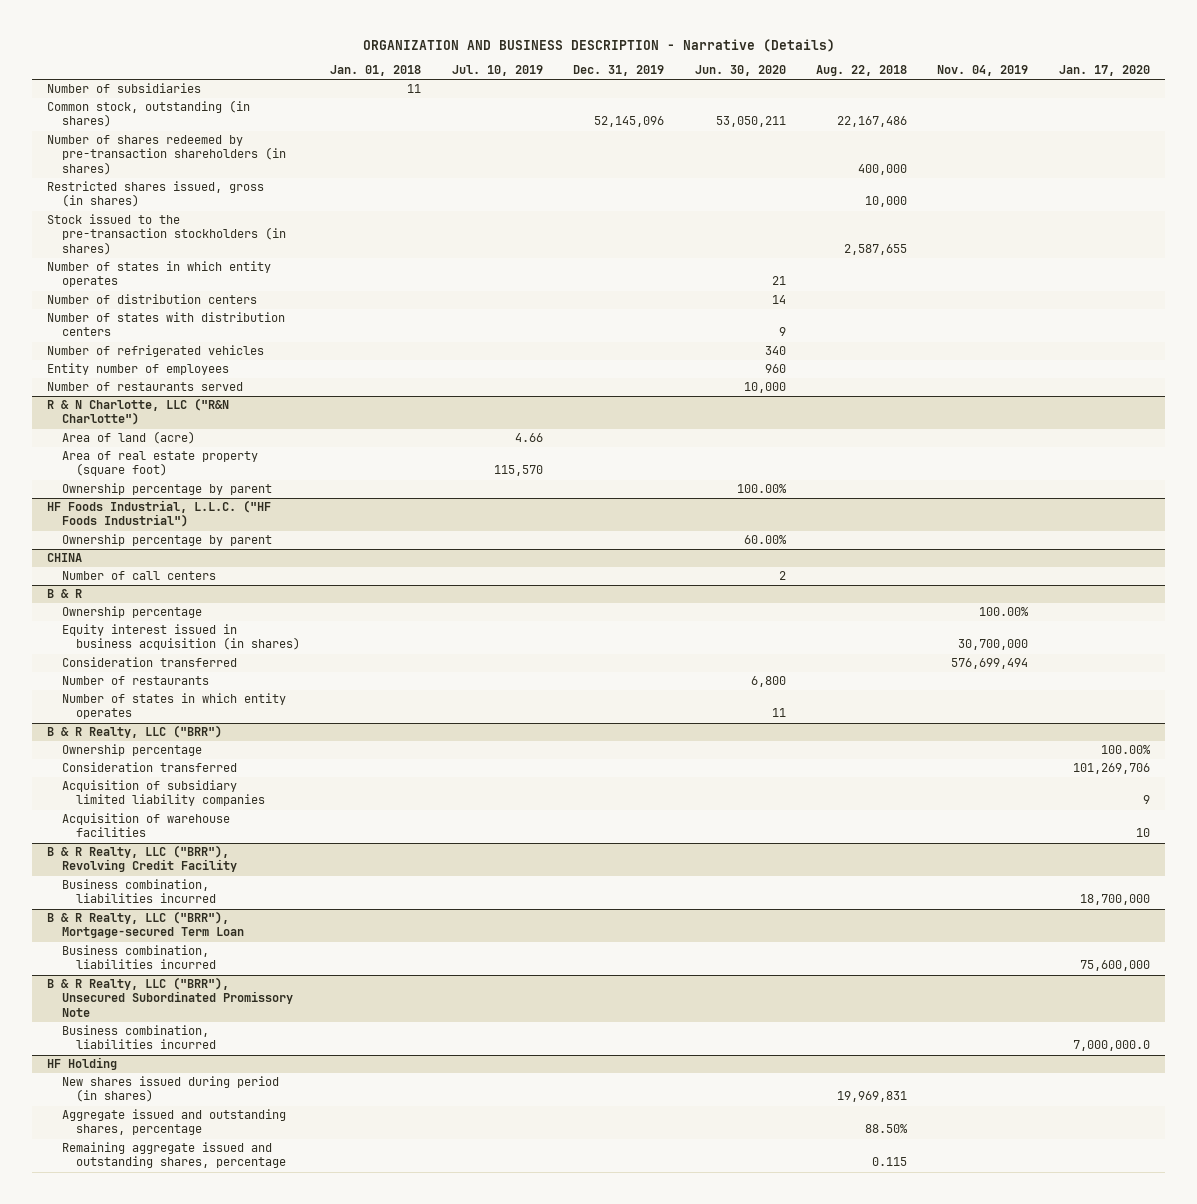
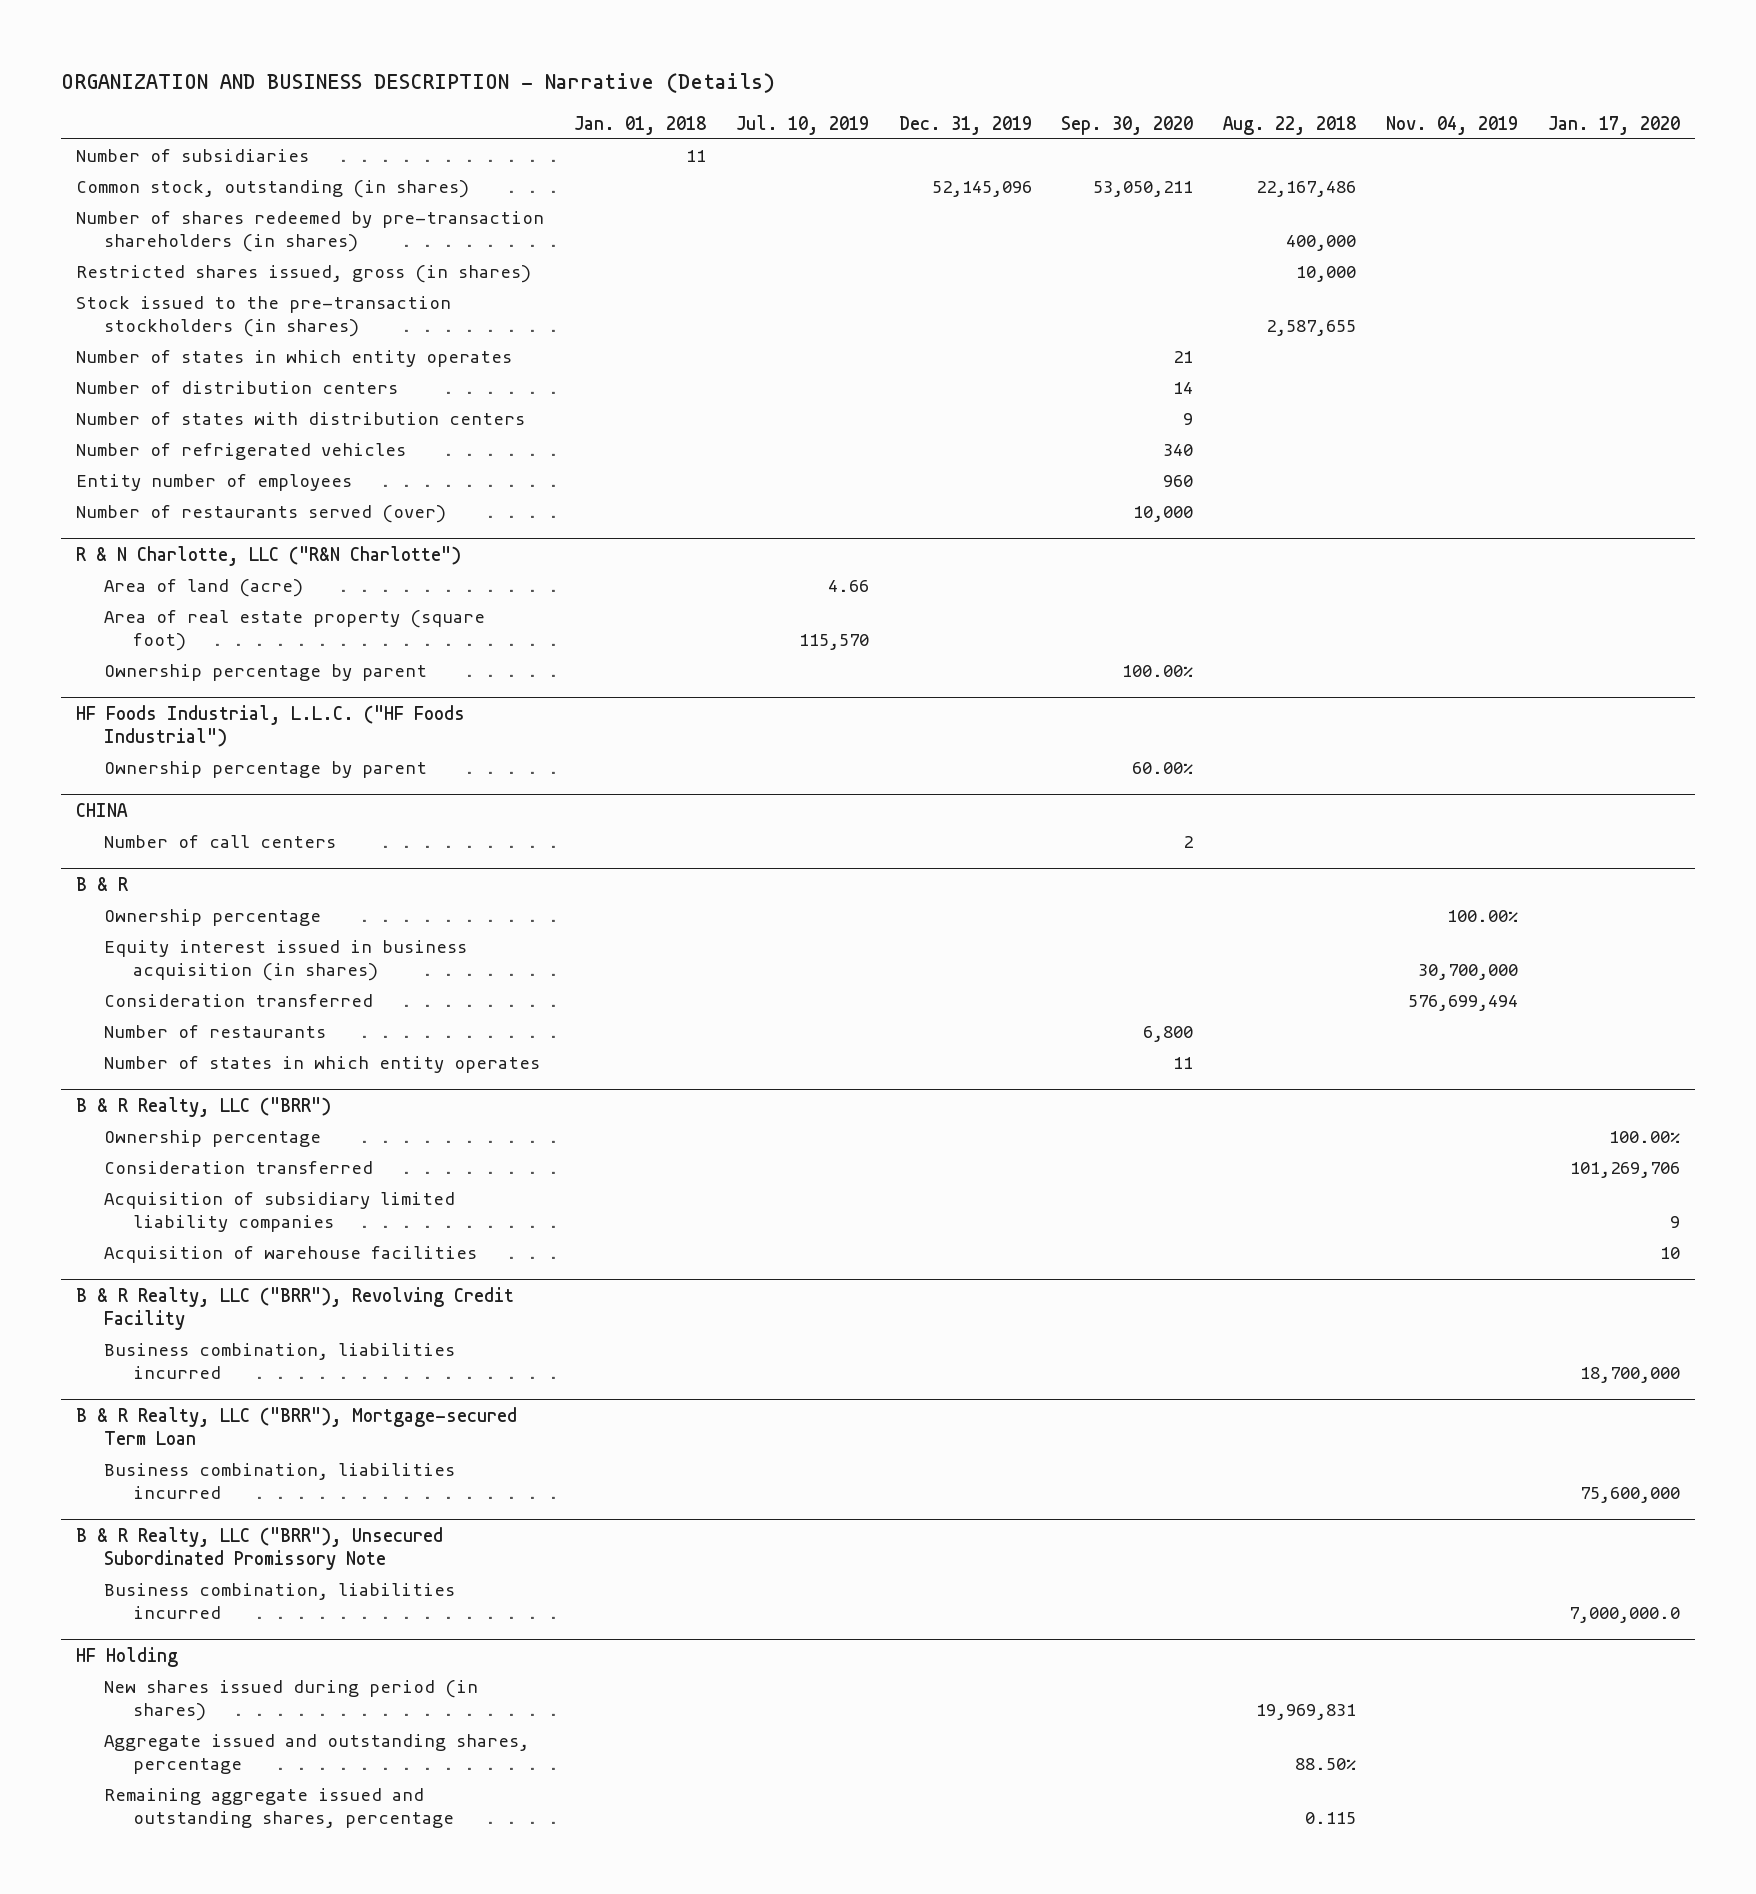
[694,65,786,77] Jun. 30, 2020 -> none
none -> [1061,115,1194,135] Sep. 30, 2020
[47,382,244,392] Number of restaurants served -> [75,504,446,523] Number of restaurants served (over)

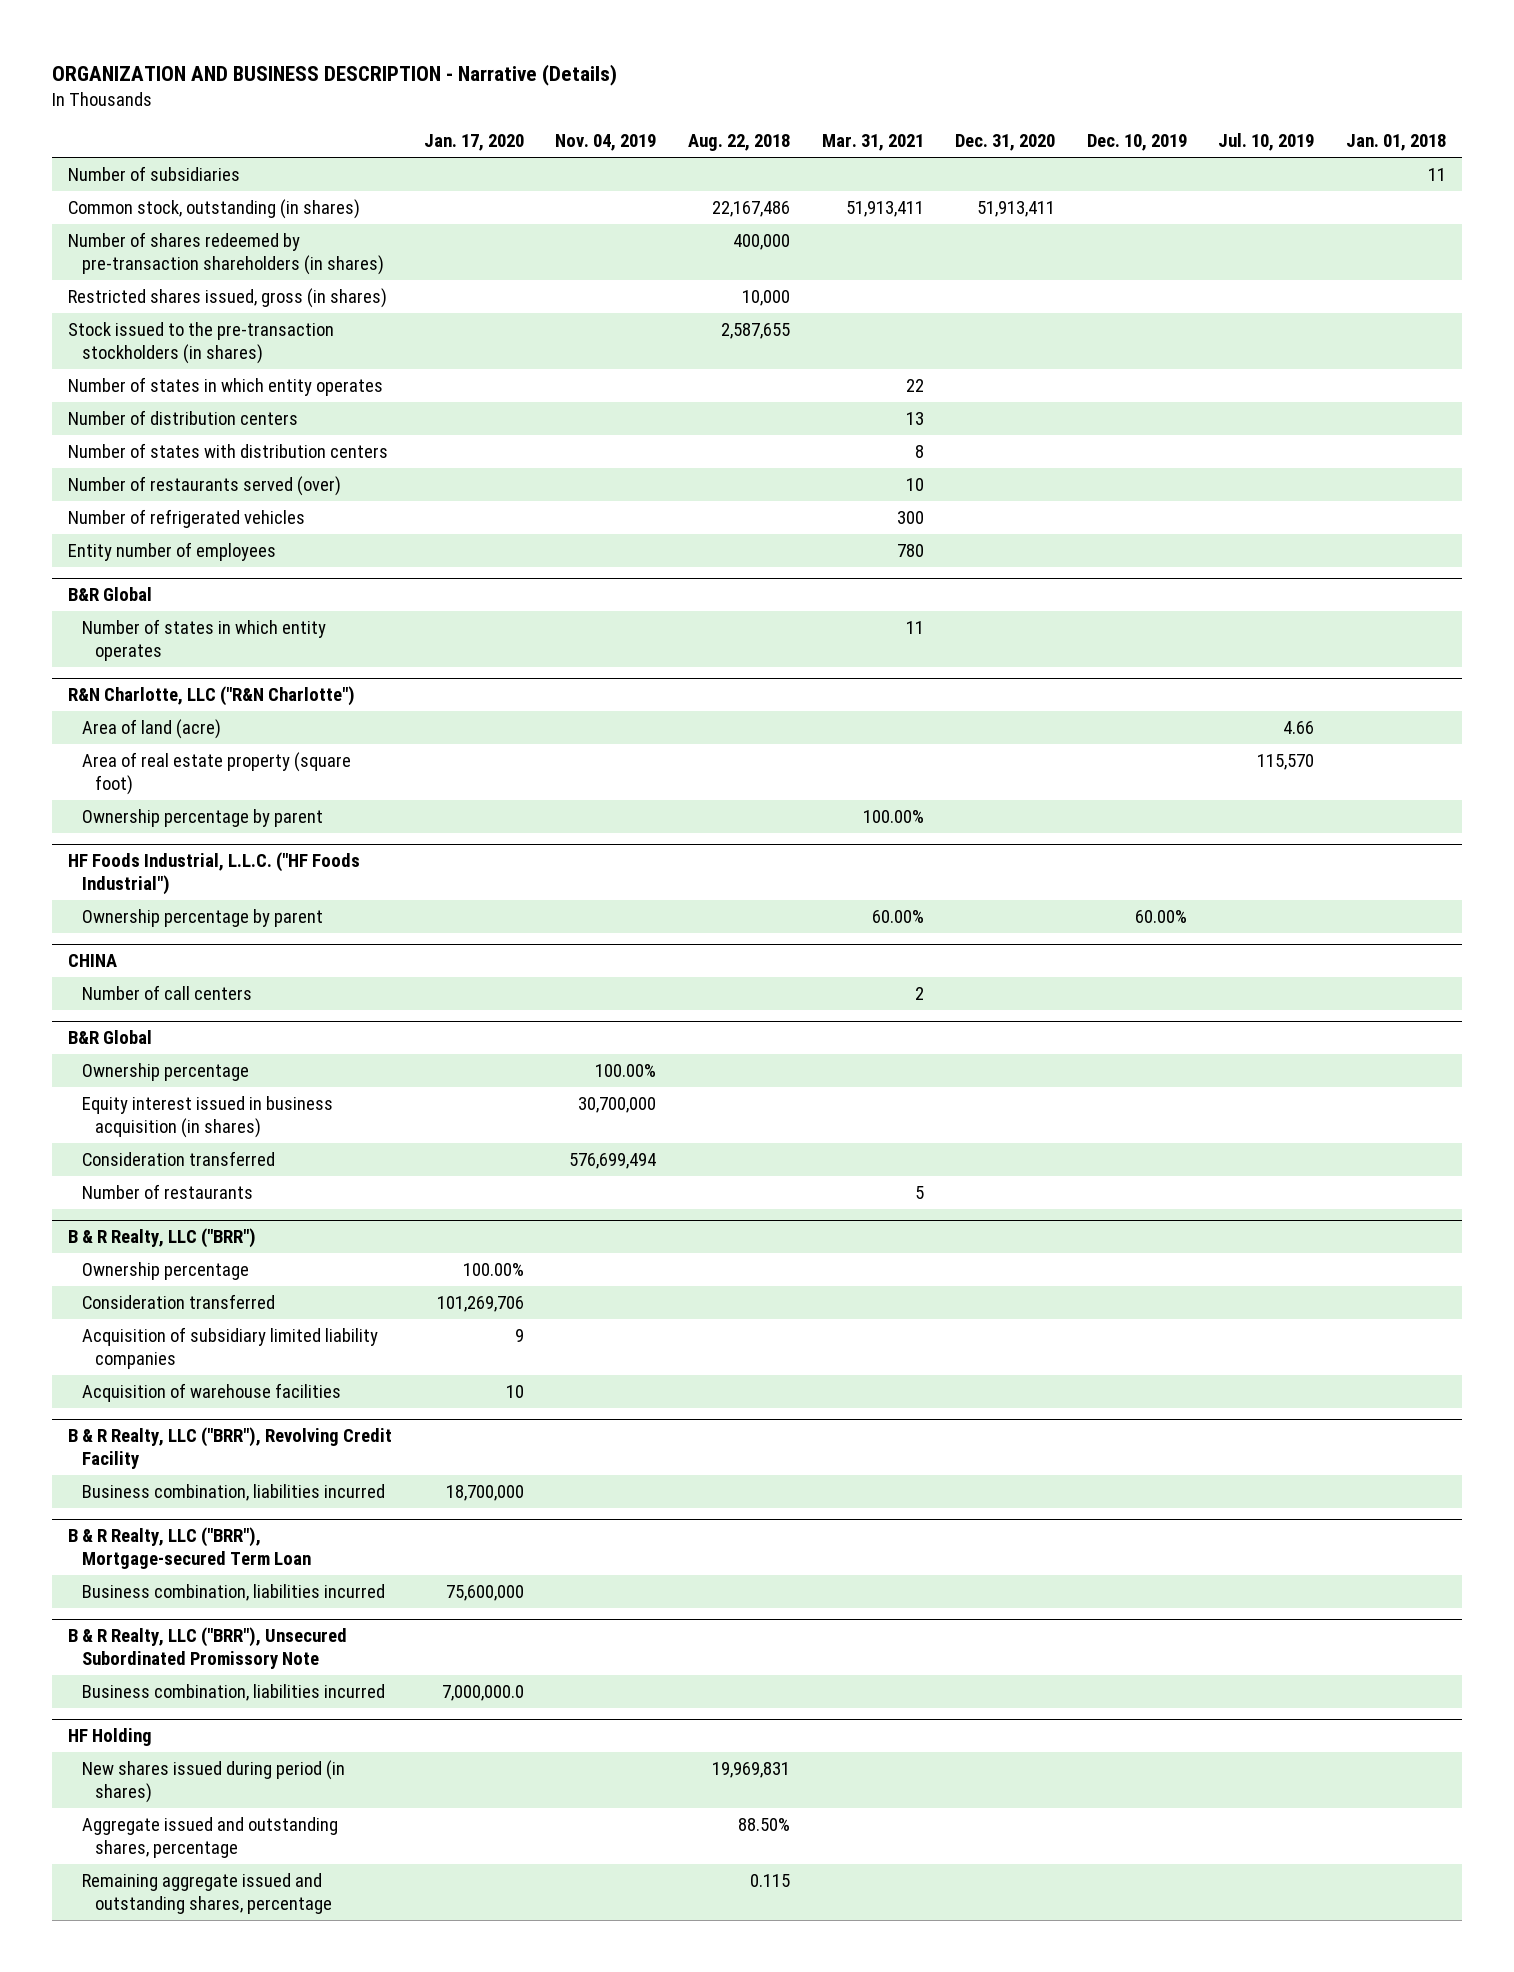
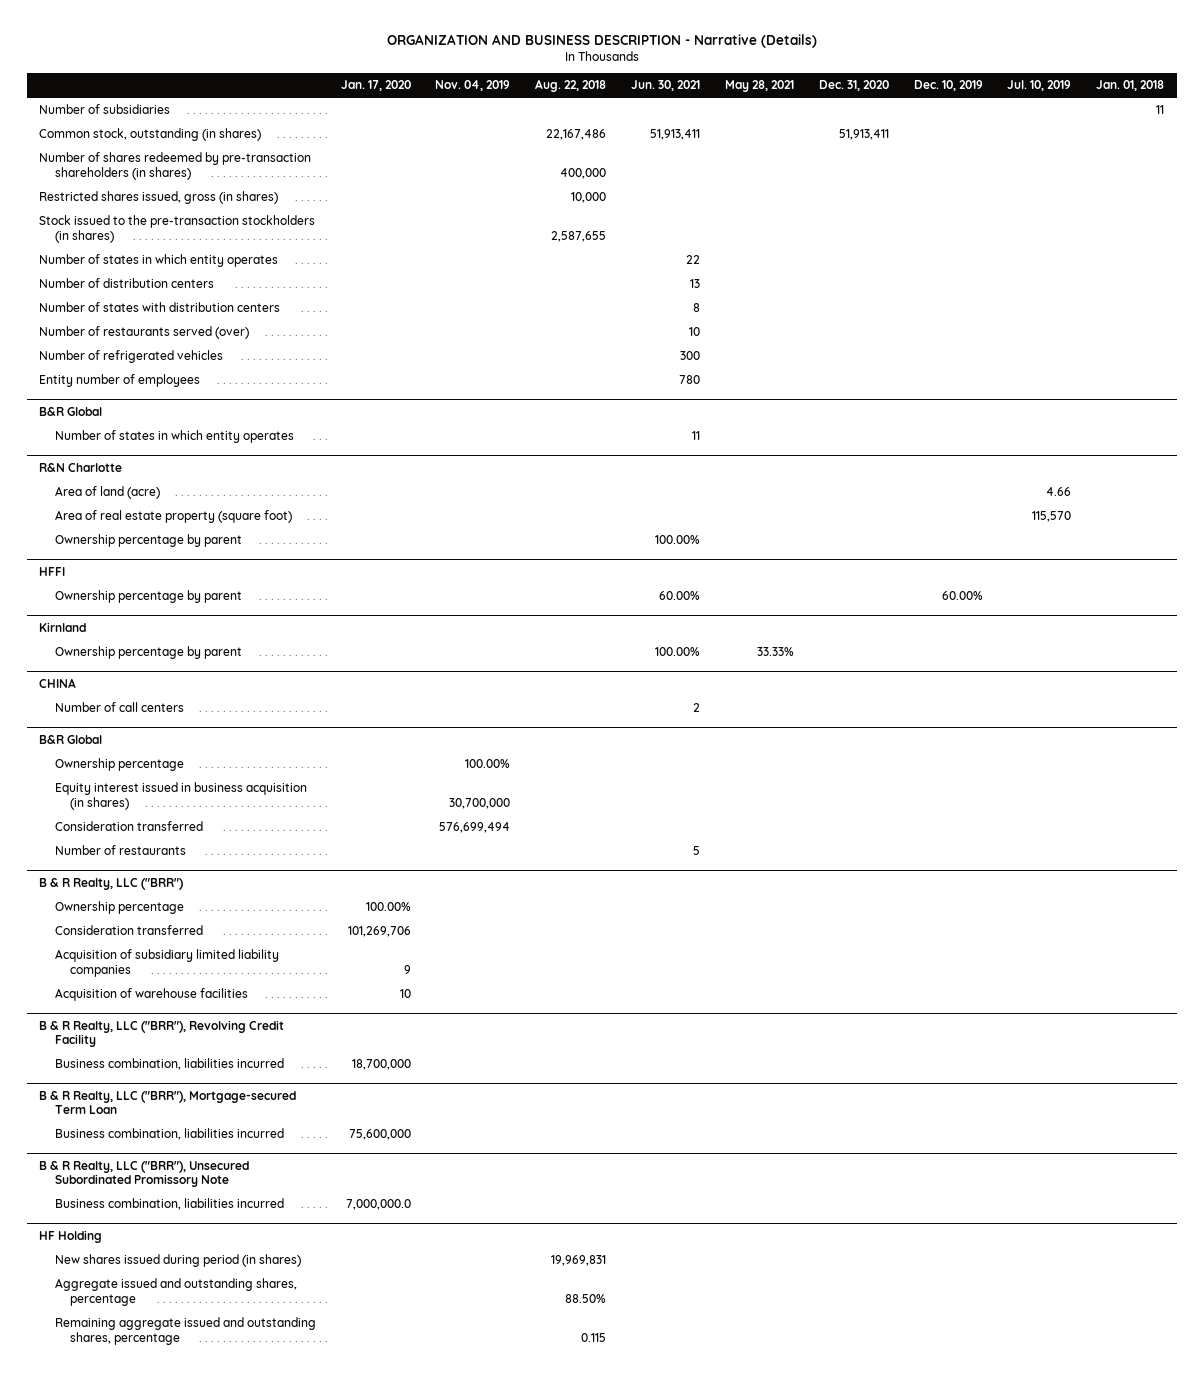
[821,134,924,152] Mar. 31, 2021 -> none
none -> [631,80,701,92] Jun. 30, 2021
none -> [724,80,794,93] May 28, 2021
[68,686,356,707] R&N Charlotte, LLC ("R&N Charlotte") -> [39,462,123,472] R&N Charlotte
[68,852,361,896] HF Foods Industrial, L.L.C. ("HF Foods Industrial") -> [39,566,66,576] HFFI
none -> [39,621,87,632] Kirnland
none -> [54,646,242,660] Ownership percentage by parent

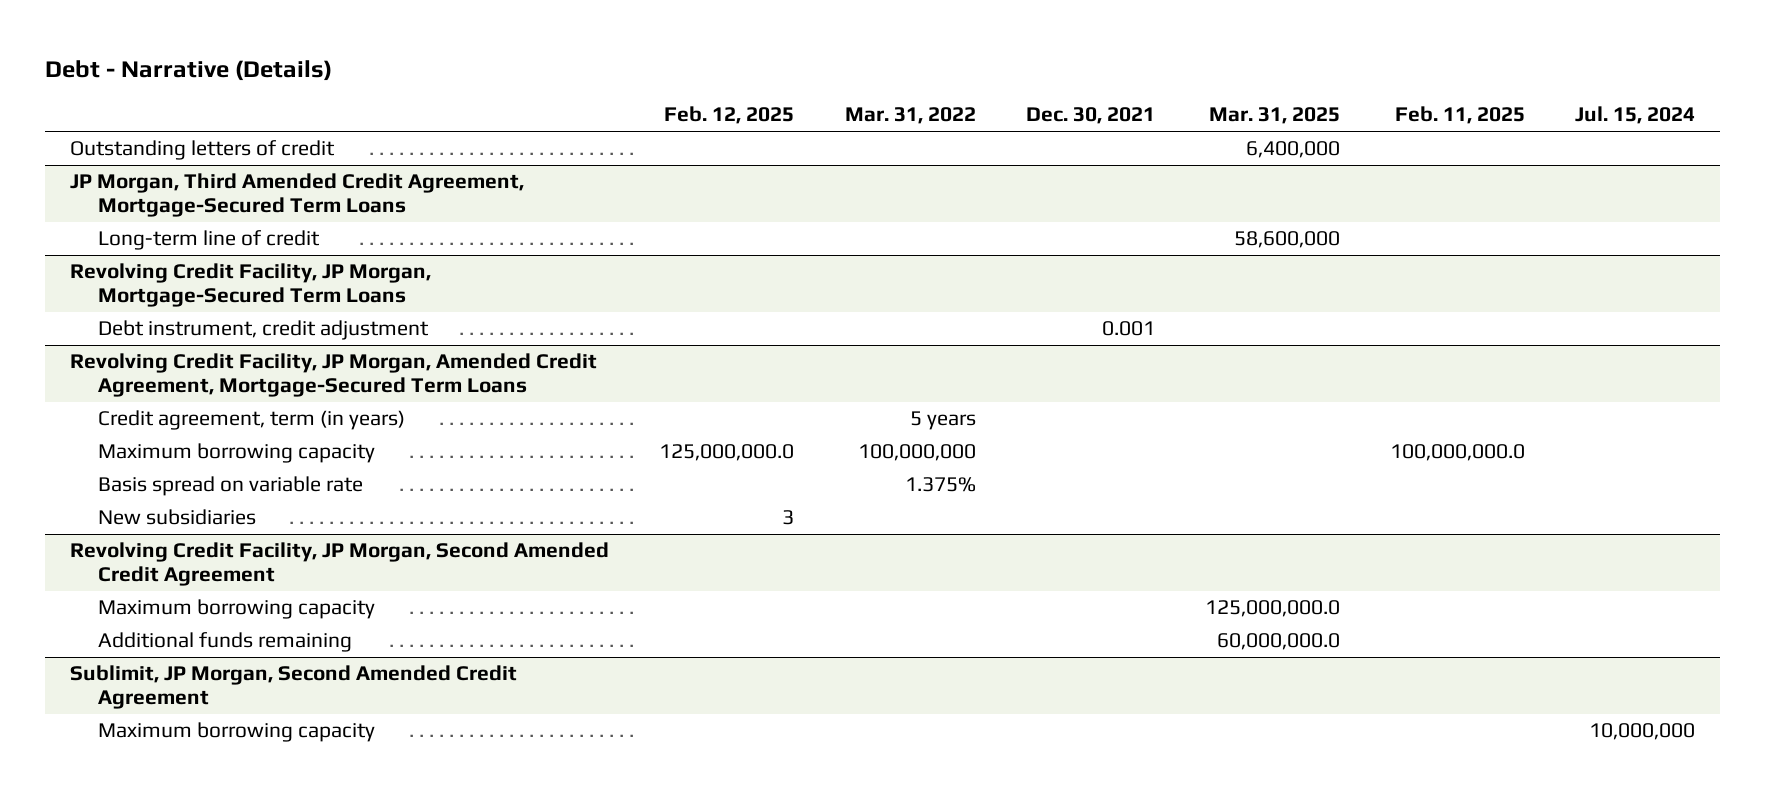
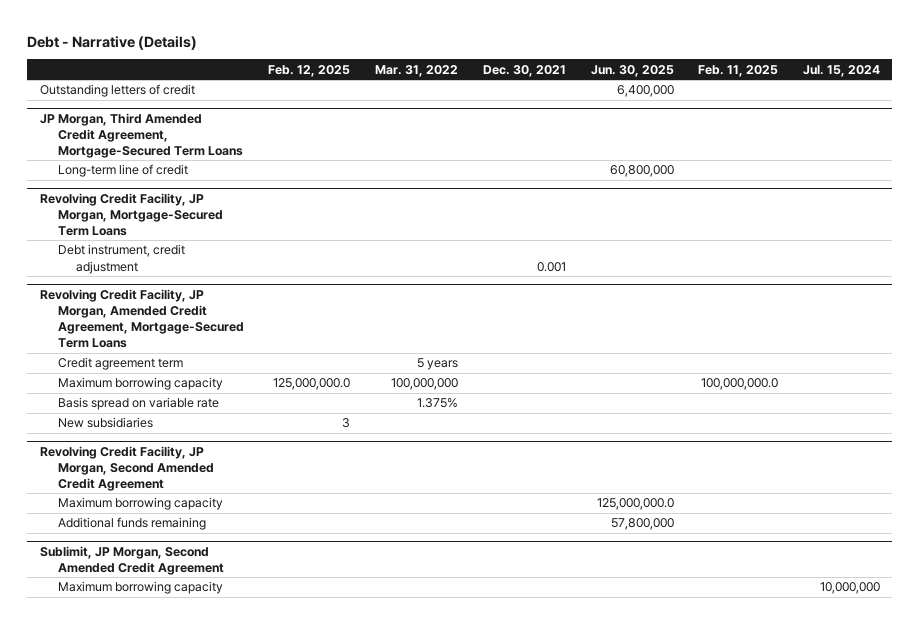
[1208,107,1340,125] Mar. 31, 2025 -> none
none -> [590,64,674,77] Jun. 30, 2025
[98,410,406,431] Credit agreement, term (in years) -> [57,357,183,371] Credit agreement term

